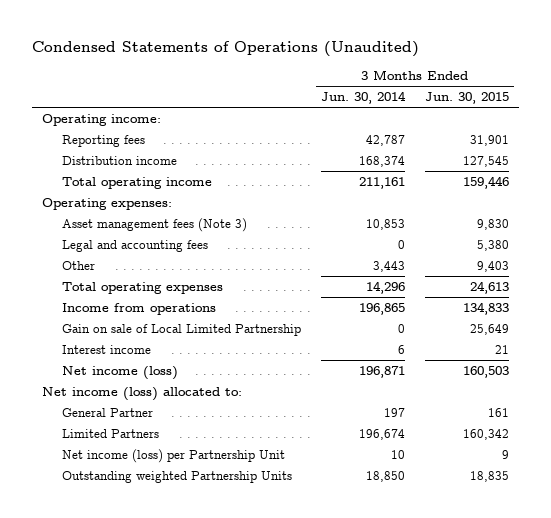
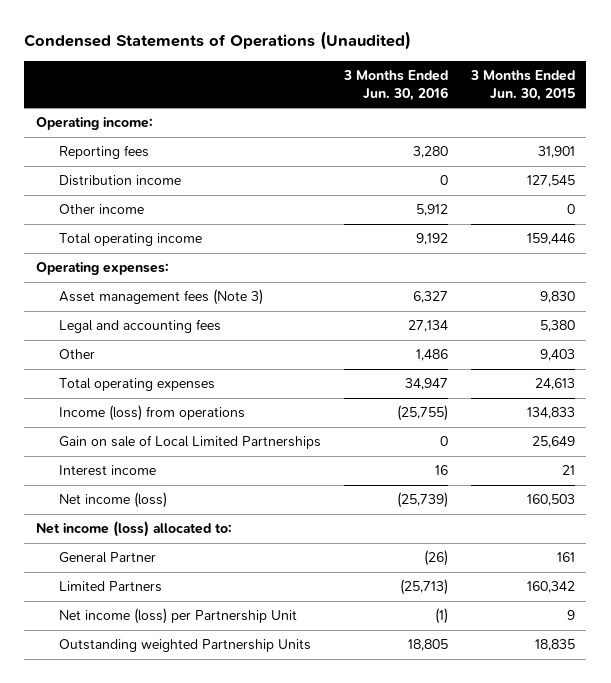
[321,91,407,105] Jun. 30, 2014 -> none
none -> [342,69,448,101] 3 Months Ended Jun. 30, 2016
none -> [58,204,144,215] Other income
[61,303,216,316] Income from operations -> [58,405,245,422] Income (loss) from operations
[61,324,301,337] Gain on sale of Local Limited Partnership -> [58,435,321,450] Gain on sale of Local Limited Partnerships

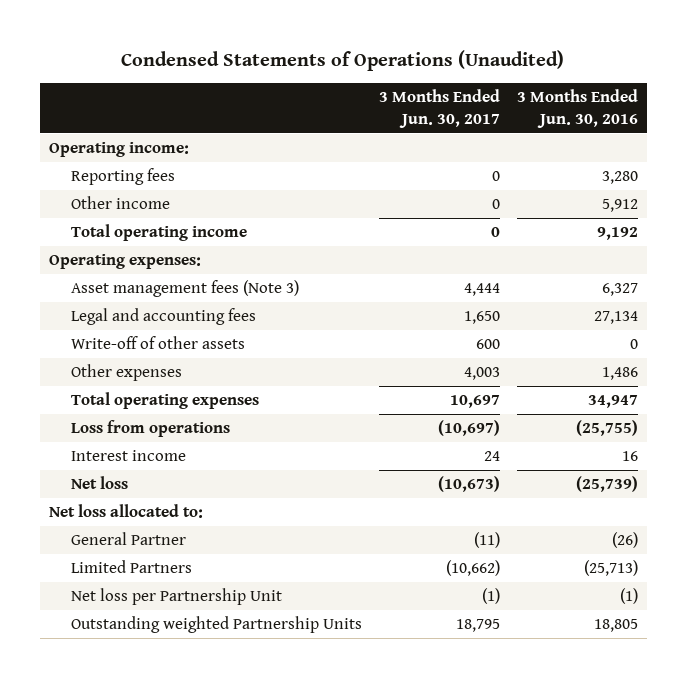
[469,69,575,101] 3 Months Ended Jun. 30, 2015 -> none
none -> [379,89,501,128] 3 Months Ended Jun. 30, 2017
[58,175,181,187] Distribution income -> none
none -> [71,336,246,350] Write-off of other assets
[58,349,95,360] Other -> [71,364,183,382] Other expenses
[58,435,321,450] Gain on sale of Local Limited Partnerships -> none
[58,405,245,422] Income (loss) from operations -> [71,420,231,438] Loss from operations
[58,492,167,509] Net income (loss) -> [71,476,129,490] Net loss
[35,521,232,538] Net income (loss) allocated to: -> [48,504,203,519] Net loss allocated to:
[58,608,297,625] Net income (loss) per Partnership Unit -> [71,588,283,606] Net loss per Partnership Unit

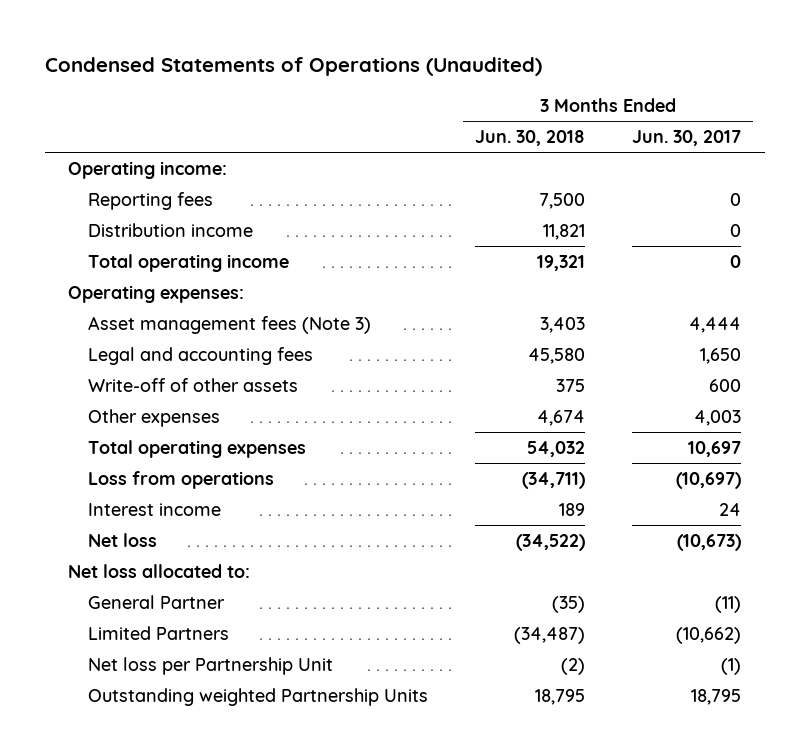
[517,89,639,128] 3 Months Ended Jun. 30, 2016 -> none
none -> [475,129,586,146] Jun. 30, 2018
[71,196,171,210] Other income -> none
none -> [88,222,254,237] Distribution income

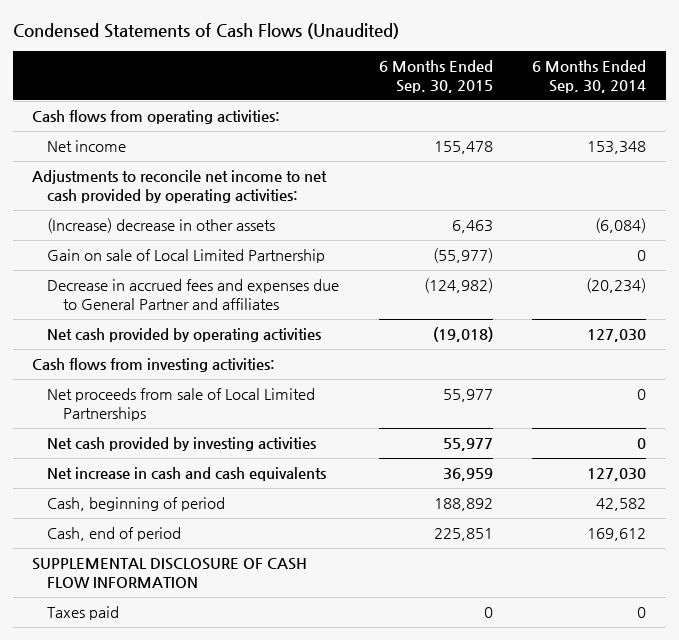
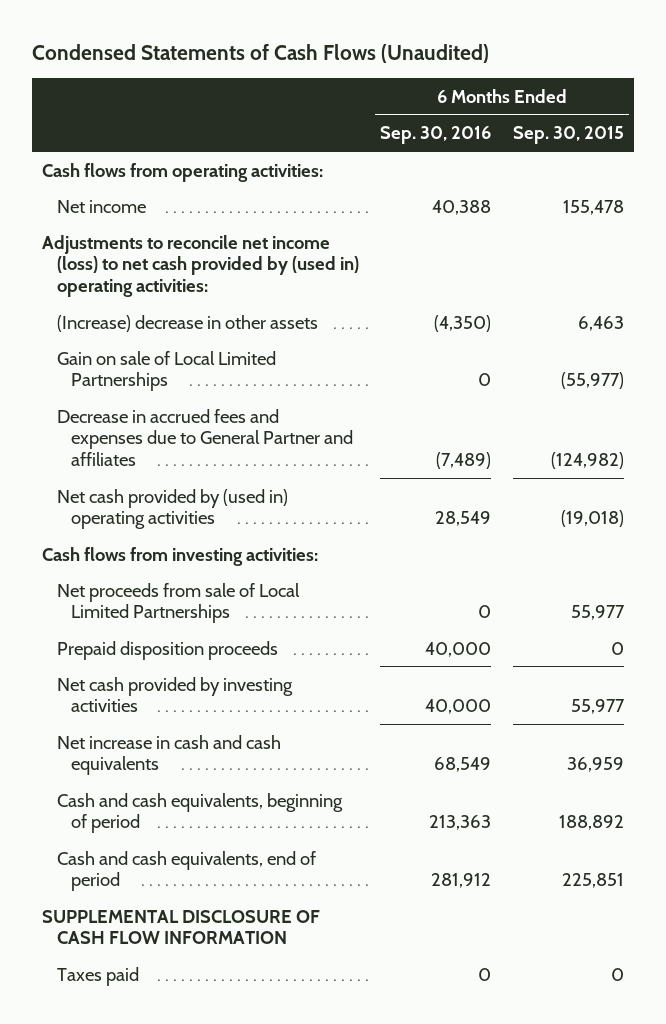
[532,59,647,94] 6 Months Ended Sep. 30, 2014 -> none
none -> [380,126,492,145] Sep. 30, 2016
[32,170,328,204] Adjustments to reconcile net income to net cash provided by operating activities: -> [42,234,359,298] Adjustments to reconcile net income (loss) to net cash provided by (used in) operating activities:
[47,249,326,264] Gain on sale of Local Limited Partnership -> [56,350,276,392] Gain on sale of Local Limited Partnerships
[47,328,322,343] Net cash provided by operating activities -> [56,488,288,530] Net cash provided by (used in) operating activities
none -> [56,640,278,660] Prepaid disposition proceeds
[47,497,226,512] Cash, beginning of period -> [56,792,343,834] Cash and cash equivalents, beginning of period
[47,527,182,542] Cash, end of period -> [56,850,316,892] Cash and cash equivalents, end of period

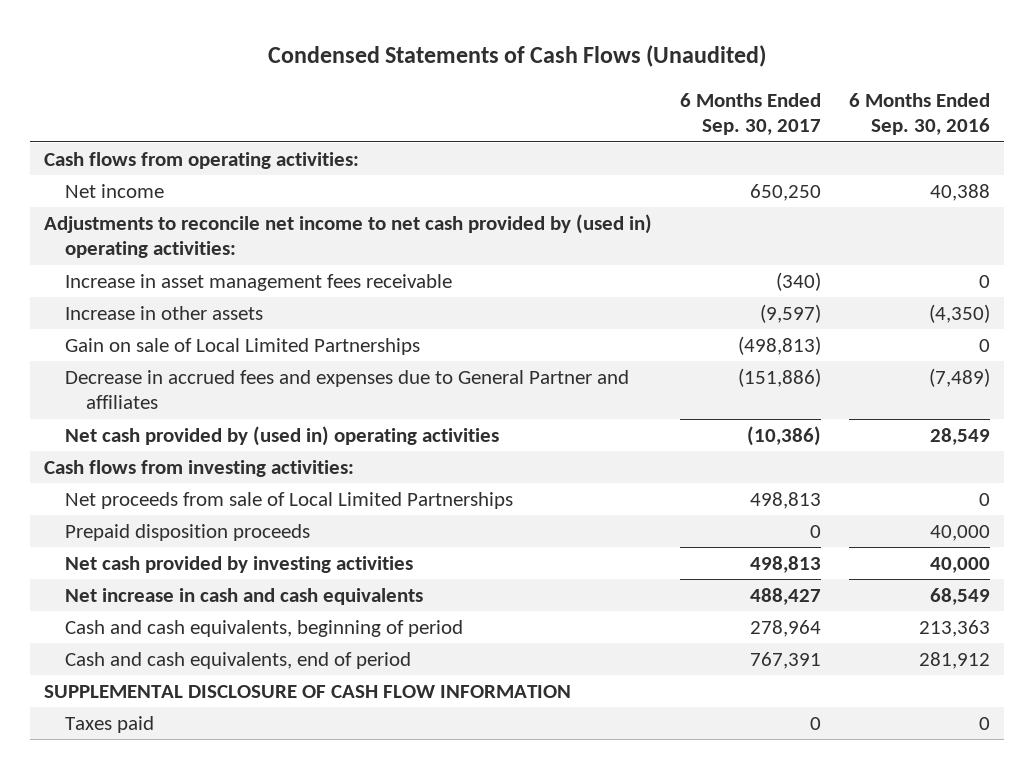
[512,126,624,145] Sep. 30, 2015 -> none
none -> [679,92,821,136] 6 Months Ended Sep. 30, 2017
[42,234,359,298] Adjustments to reconcile net income (loss) to net cash provided by (used in) operating activities: -> [44,213,653,259] Adjustments to reconcile net income to net cash provided by (used in) operating activities:
none -> [65,273,453,291] Increase in asset management fees receivable
[56,314,318,332] (Increase) decrease in other assets -> [65,305,264,320] Increase in other assets

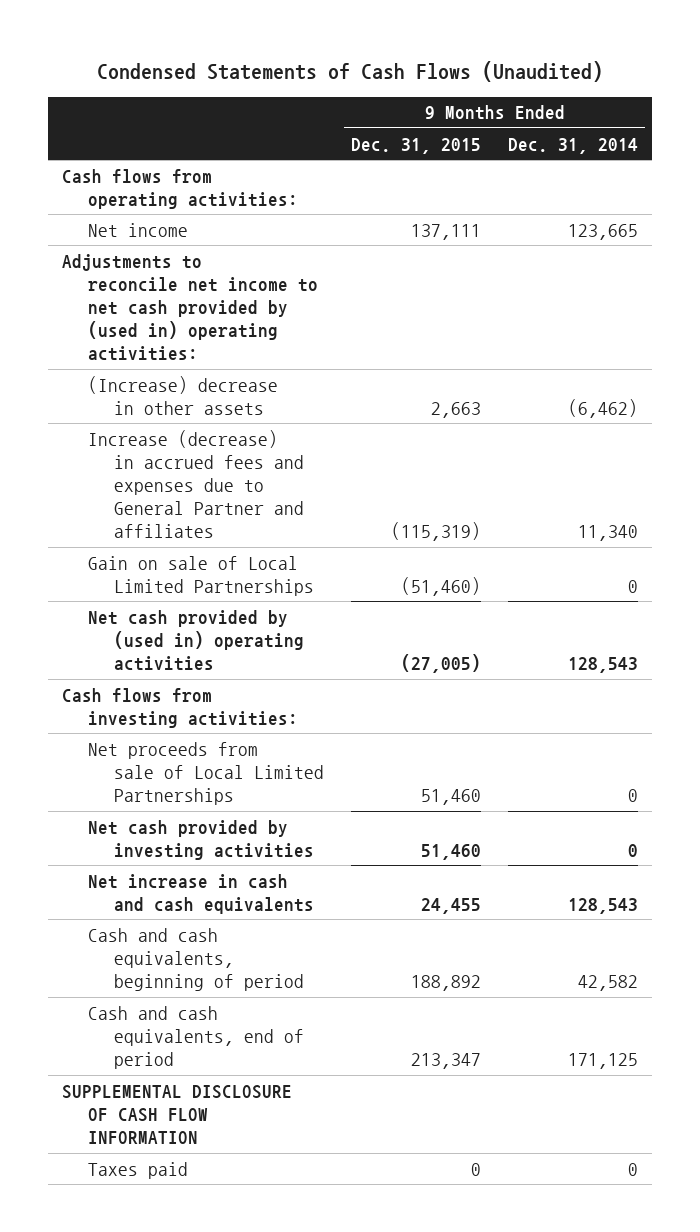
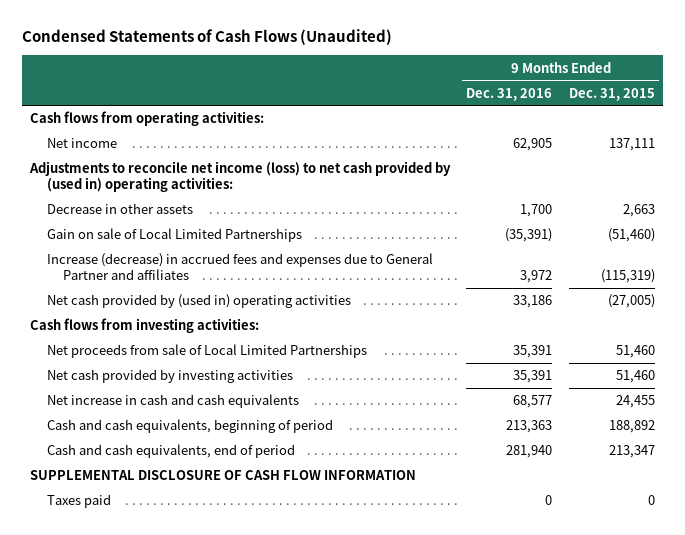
[508,137,639,154] Dec. 31, 2014 -> none
none -> [466,87,553,101] Dec. 31, 2016
[61,253,318,362] Adjustments to reconcile net income to net cash provided by (used in) operating activities: -> [28,161,451,192] Adjustments to reconcile net income (loss) to net cash provided by (used in) operating activities:
[87,375,278,415] (Increase) decrease in other assets -> [46,203,193,215] Decrease in other assets
[87,429,304,539] Increase (decrease) in accrued fees and expenses due to General Partner and affiliates -> [46,253,433,280] Increase (decrease) in accrued fees and expenses due to General Partner and affiliates

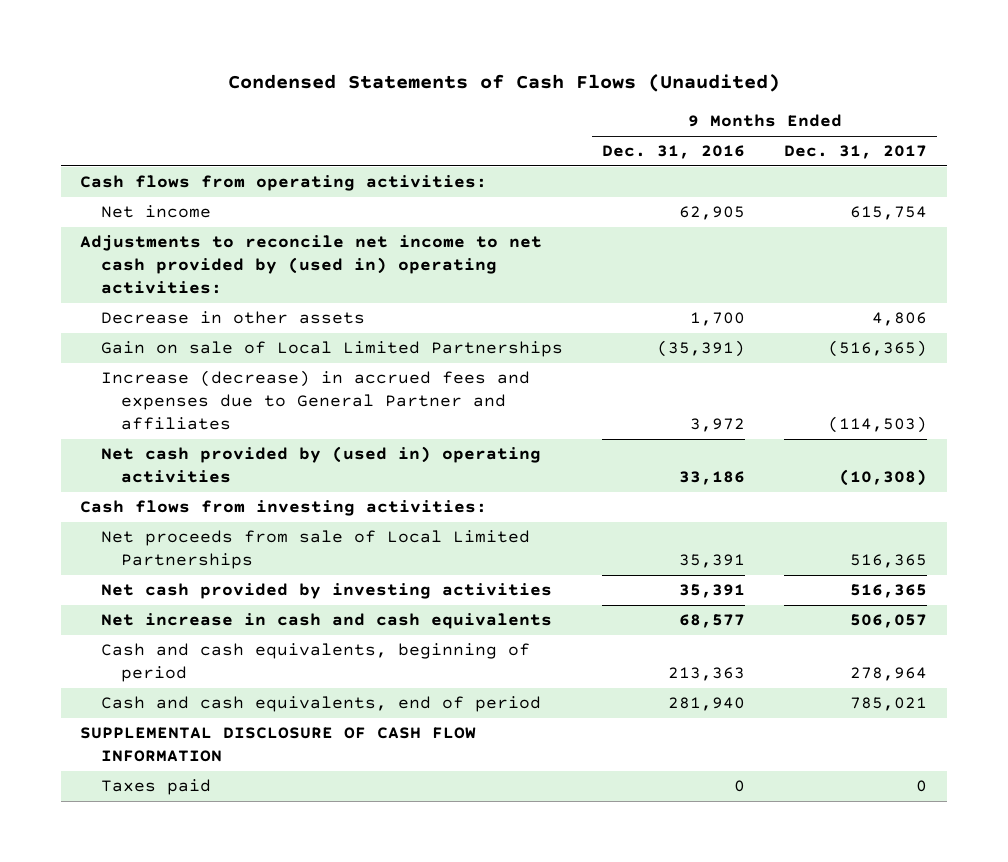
[568,87,655,101] Dec. 31, 2015 -> none
none -> [784,145,928,160] Dec. 31, 2017
[28,161,451,192] Adjustments to reconcile net income (loss) to net cash provided by (used in) operating activities: -> [80,235,543,295] Adjustments to reconcile net income to net cash provided by (used in) operating activities:

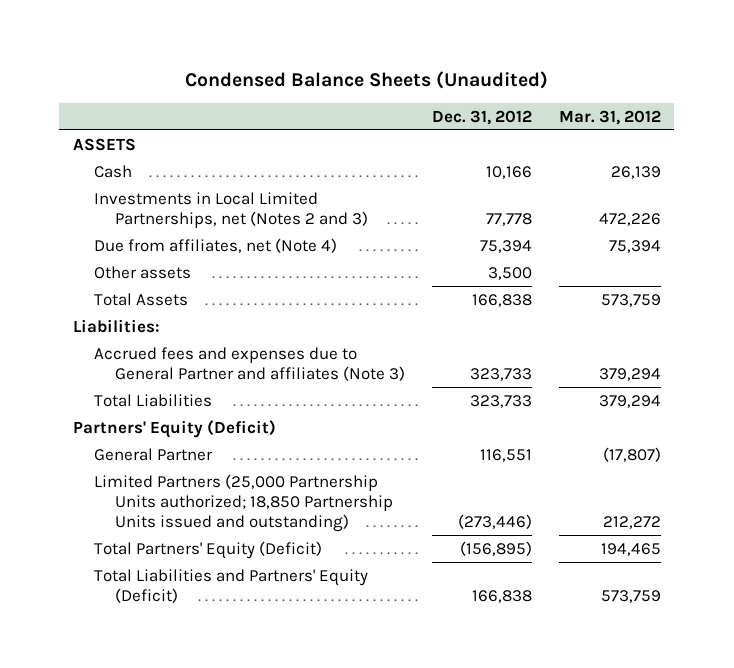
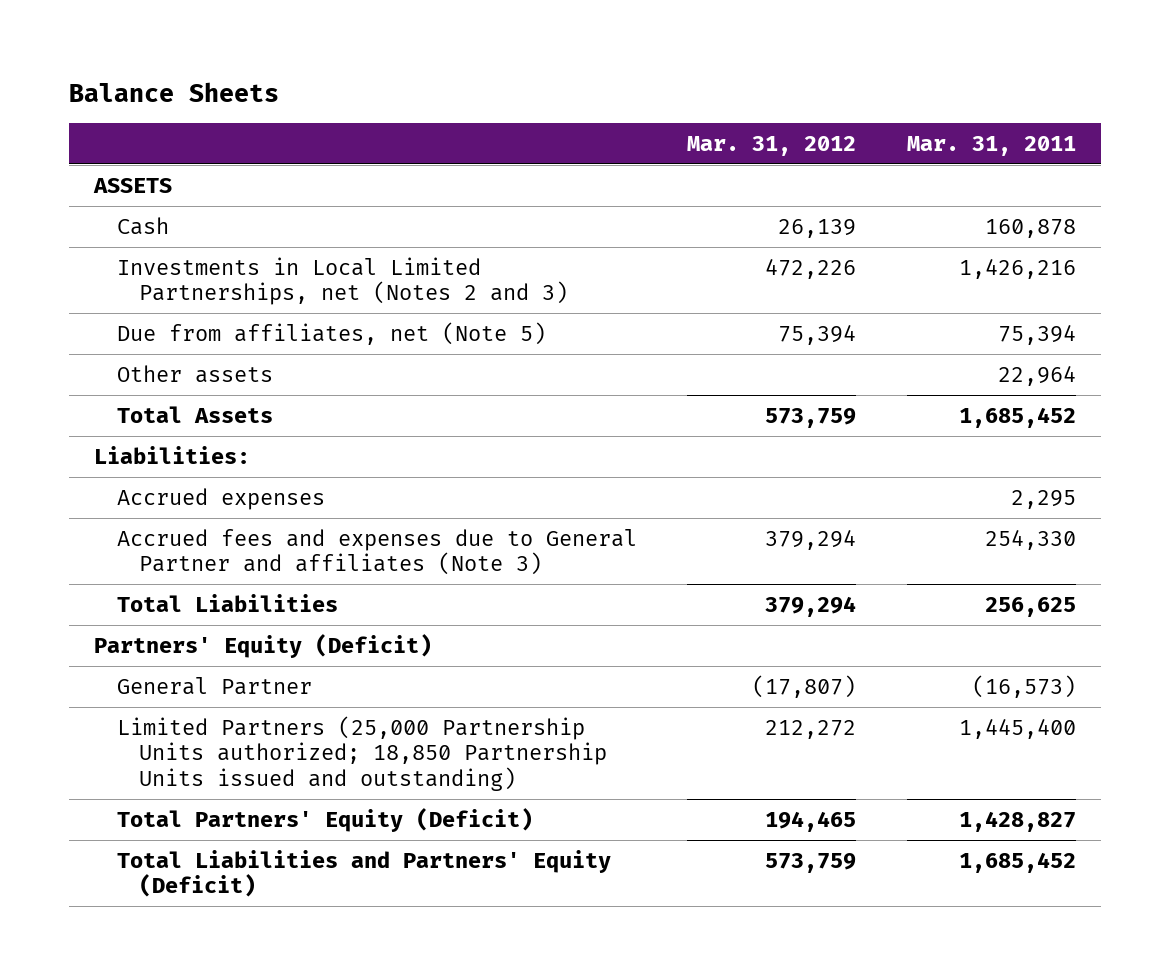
[184,70,548,89] Condensed Balance Sheets (Unaudited) -> [68,81,279,102] Balance Sheets
[431,109,532,125] Dec. 31, 2012 -> none
none -> [907,135,1077,156] Mar. 31, 2011
[93,237,337,253] Due from affiliates, net (Note 4) -> [116,321,546,345] Due from affiliates, net (Note 5)
none -> [116,487,325,510] Accrued expenses

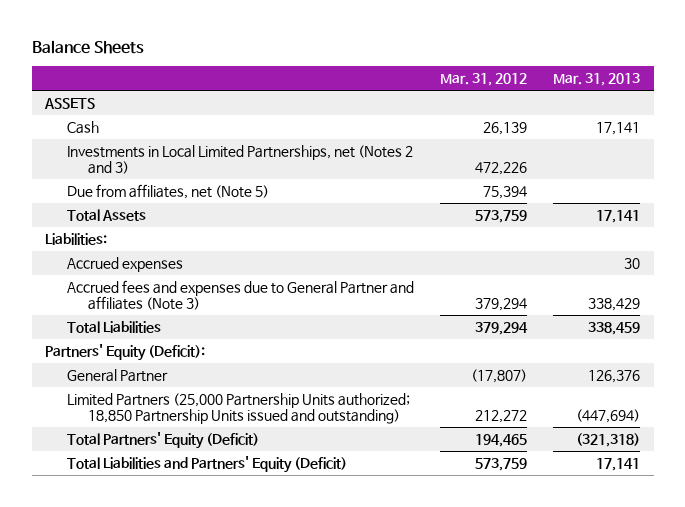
[907,135,1077,156] Mar. 31, 2011 -> none
none -> [553,73,641,87] Mar. 31, 2013
[116,364,273,383] Other assets -> none
[94,633,433,658] Partners' Equity (Deficit) -> [45,343,206,361] Partners' Equity (Deficit):

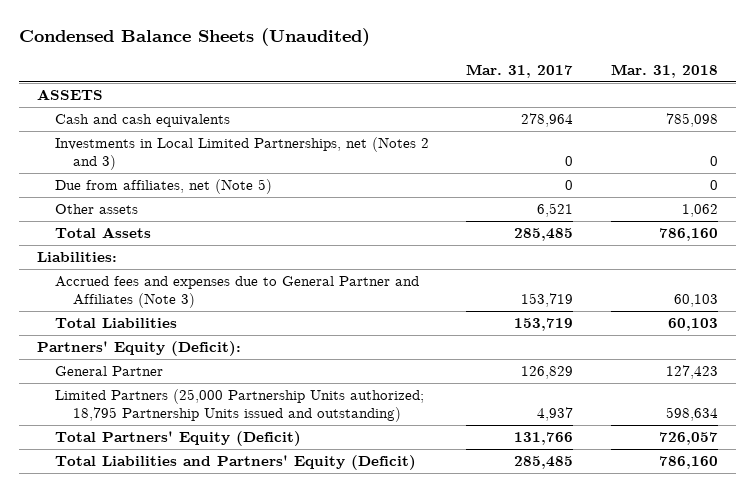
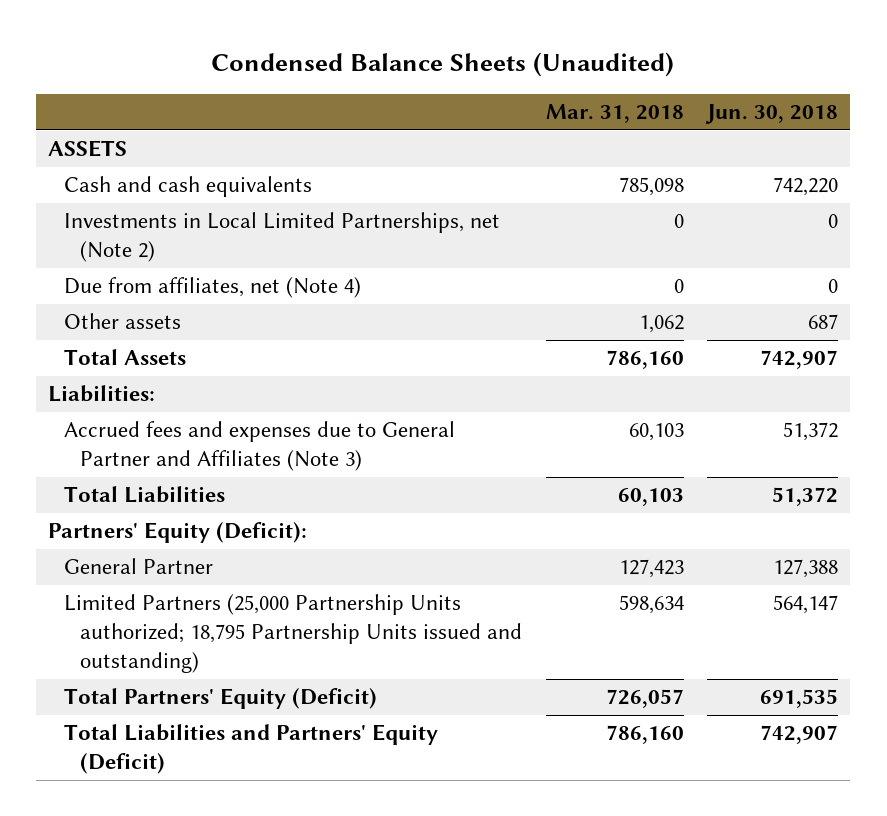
[466,63,574,78] Mar. 31, 2017 -> none
none -> [705,104,839,125] Jun. 30, 2018
[55,137,430,171] Investments in Local Limited Partnerships, net (Notes 2 and 3) -> [63,212,500,263] Investments in Local Limited Partnerships, net (Note 2)
[55,179,273,195] Due from affiliates, net (Note 5) -> [63,277,361,299] Due from affiliates, net (Note 4)

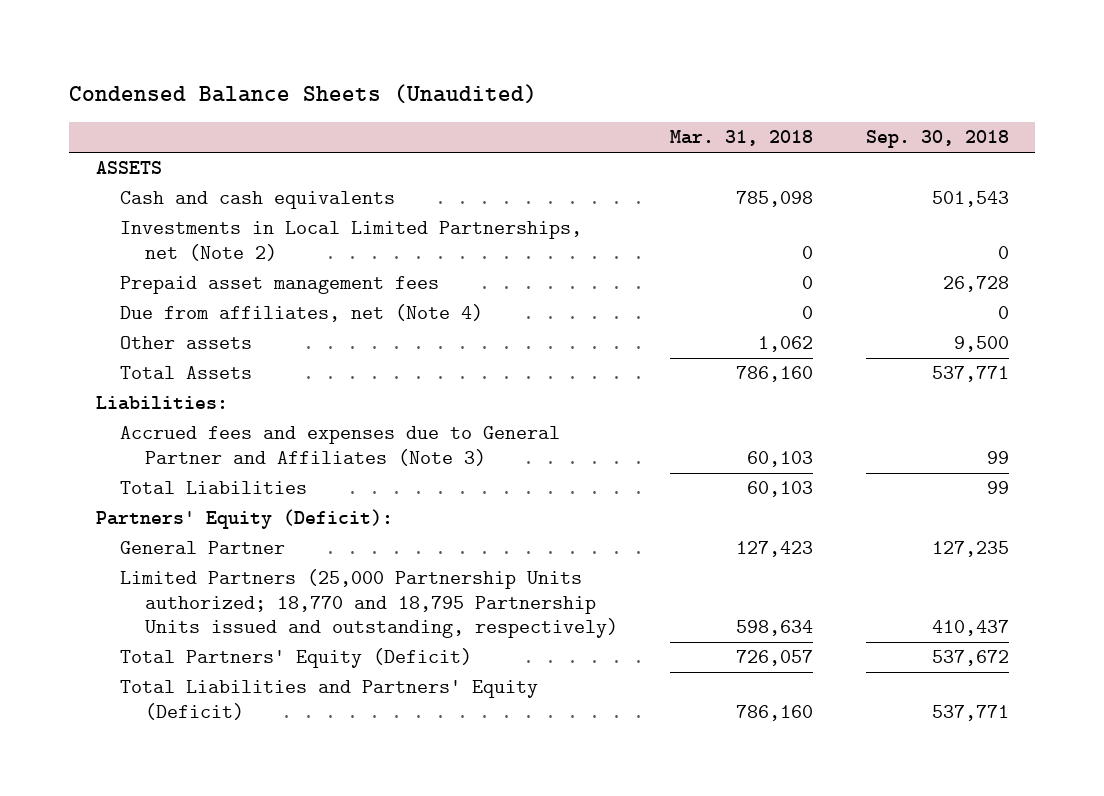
[705,104,839,125] Jun. 30, 2018 -> none
none -> [865,130,1009,149] Sep. 30, 2018
none -> [120,276,440,295] Prepaid asset management fees
[63,594,522,674] Limited Partners (25,000 Partnership Units authorized; 18,795 Partnership Units issued and outstanding) -> [120,569,618,638] Limited Partners (25,000 Partnership Units authorized; 18,770 and 18,795 Partnership Units issued and outstanding, respectively)

